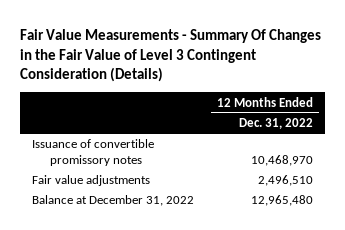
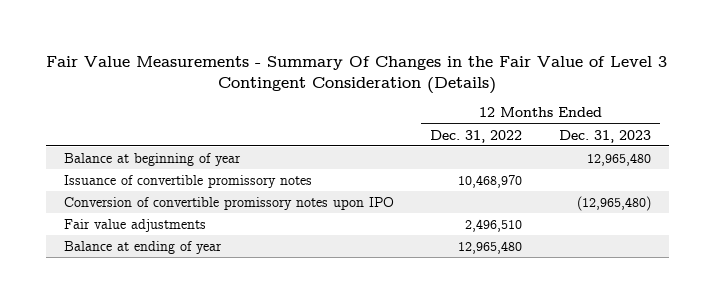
none -> [558,129,651,143] Dec. 31, 2023
none -> [64,152,242,166] Balance at beginning of year
none -> [64,196,395,210] Conversion of convertible promissory notes upon IPO
[31,195,194,207] Balance at December 31, 2022 -> [64,240,223,254] Balance at ending of year

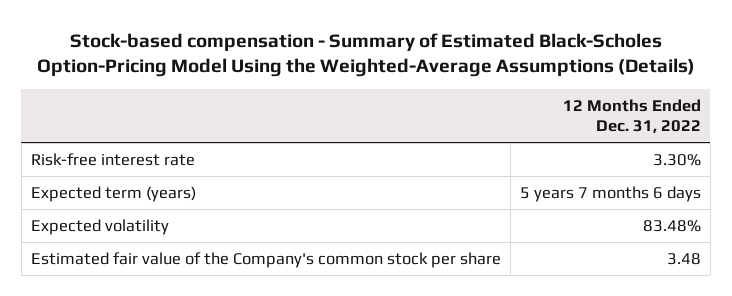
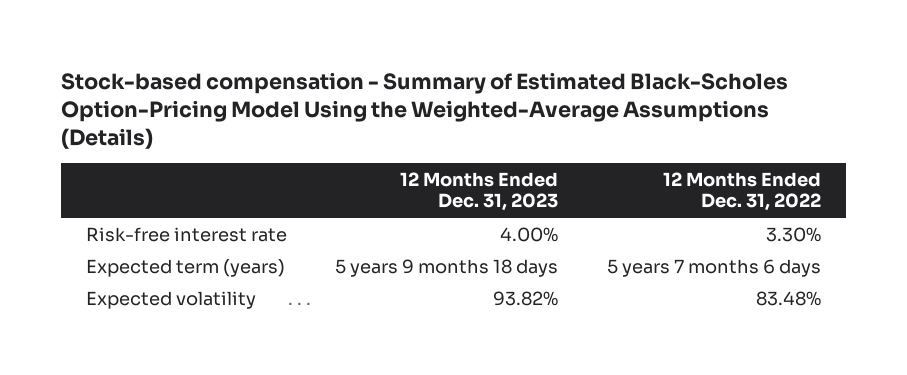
none -> [400,172,559,212] 12 Months Ended Dec. 31, 2023
[30,251,501,268] Estimated fair value of the Company's common stock per share -> none

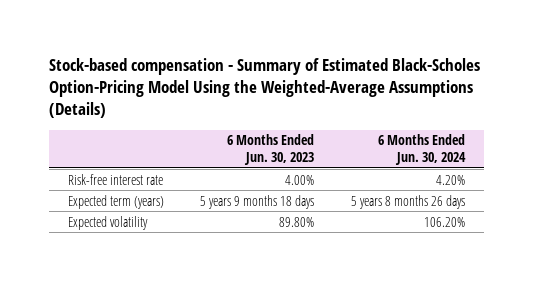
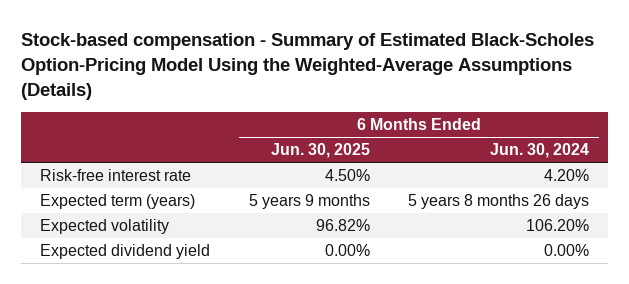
[227,134,315,166] 6 Months Ended Jun. 30, 2023 -> none
none -> [270,143,370,159] Jun. 30, 2025
none -> [40,244,211,260] Expected dividend yield

